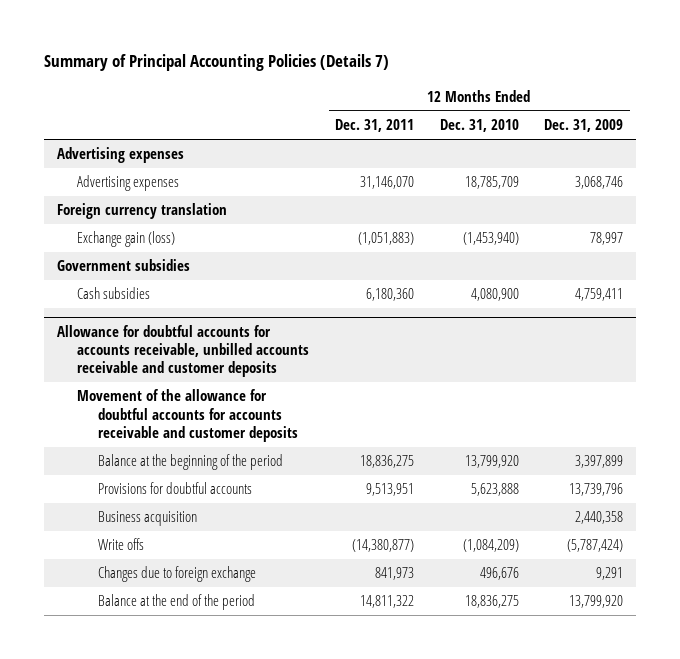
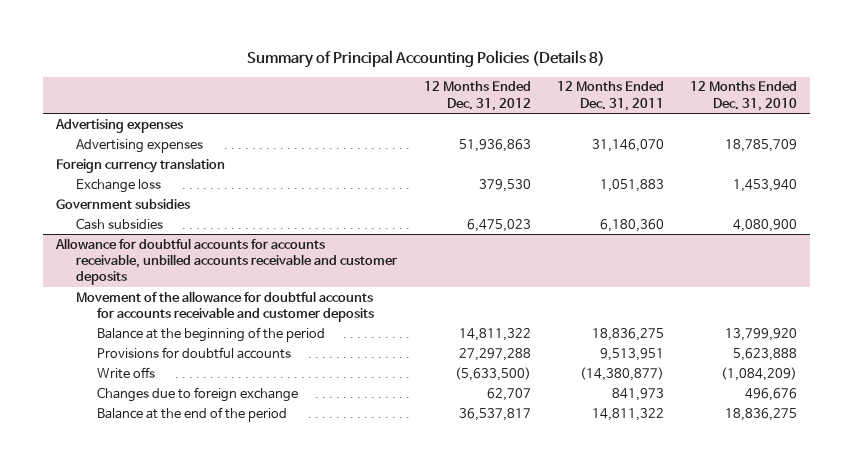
[44,54,390,72] Summary of Principal Accounting Policies (Details 7) -> [247,50,606,69] Summary of Principal Accounting Policies (Details 8)
[544,119,624,133] Dec. 31, 2009 -> none
none -> [423,81,531,111] 12 Months Ended Dec. 31, 2012
[77,231,176,248] Exchange gain (loss) -> [76,178,162,193] Exchange loss
[357,232,414,246] (1,051,883) -> [599,178,664,192] 1,051,883
[462,232,519,246] (1,453,940) -> [732,178,797,192] 1,453,940
[97,511,197,527] Business acquisition -> none

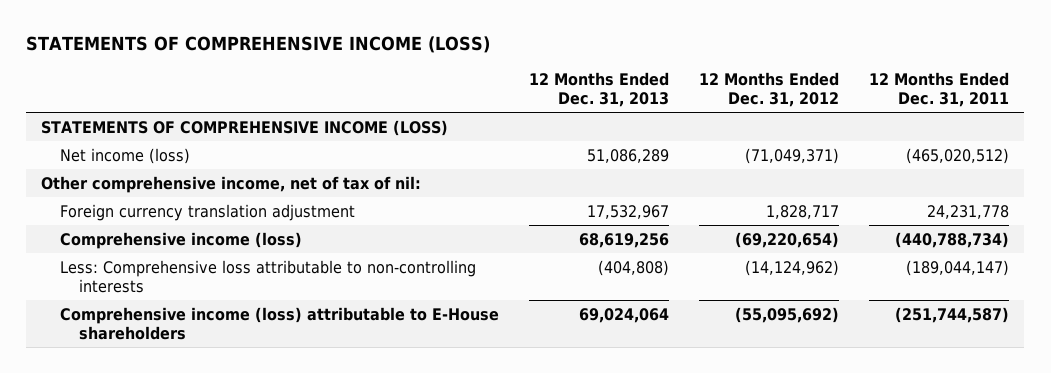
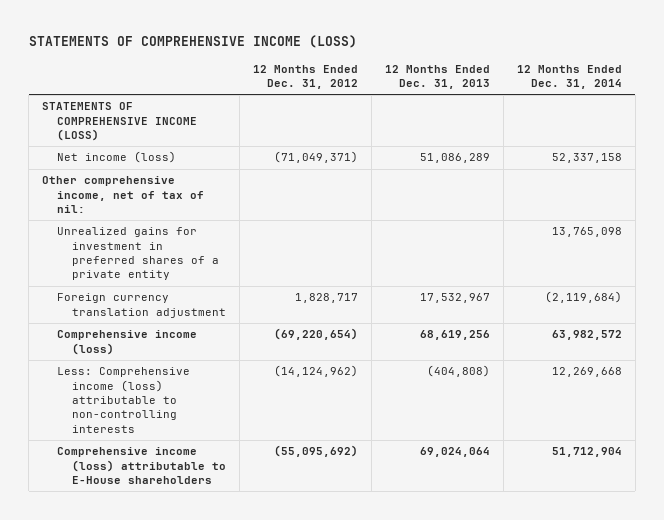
[869,71,1010,107] 12 Months Ended Dec. 31, 2011 -> none
none -> [516,64,622,89] 12 Months Ended Dec. 31, 2014
none -> [57,227,220,281] Unrealized gains for investment in preferred shares of a private entity
[60,259,477,293] Less: Comprehensive loss attributable to non-controlling interests -> [57,367,191,433] Less: Comprehensive income (loss) attributable to non-controlling interests

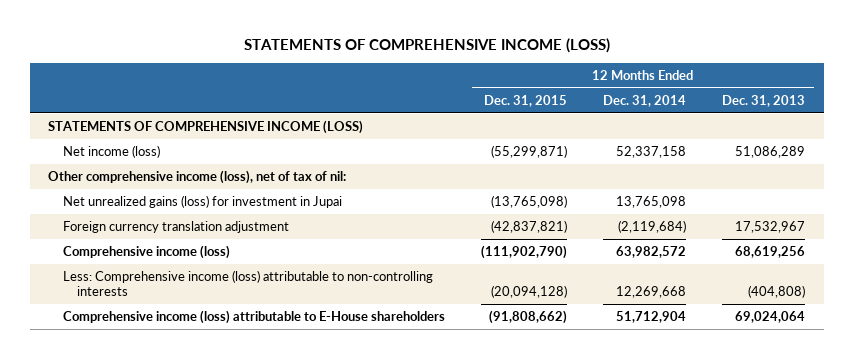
[253,64,359,89] 12 Months Ended Dec. 31, 2012 -> none
none -> [483,95,567,108] Dec. 31, 2015
[42,176,205,214] Other comprehensive income, net of tax of nil: -> [48,170,347,185] Other comprehensive income (loss), net of tax of nil:
[57,227,220,281] Unrealized gains for investment in preferred shares of a private entity -> [62,195,342,209] Net unrealized gains (loss) for investment in Jupai

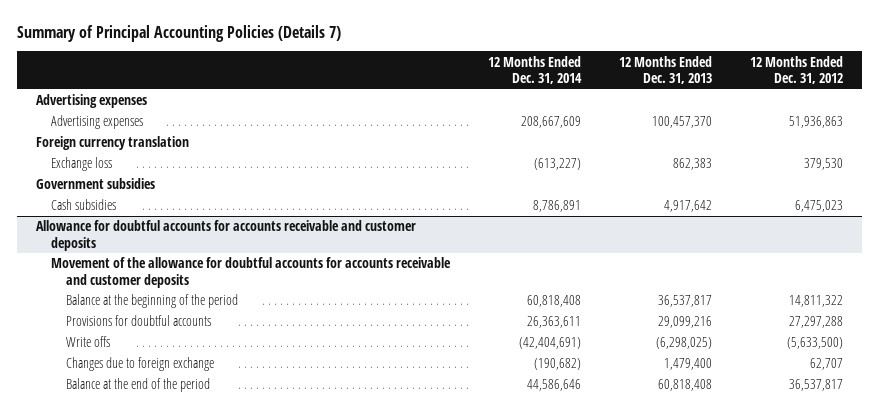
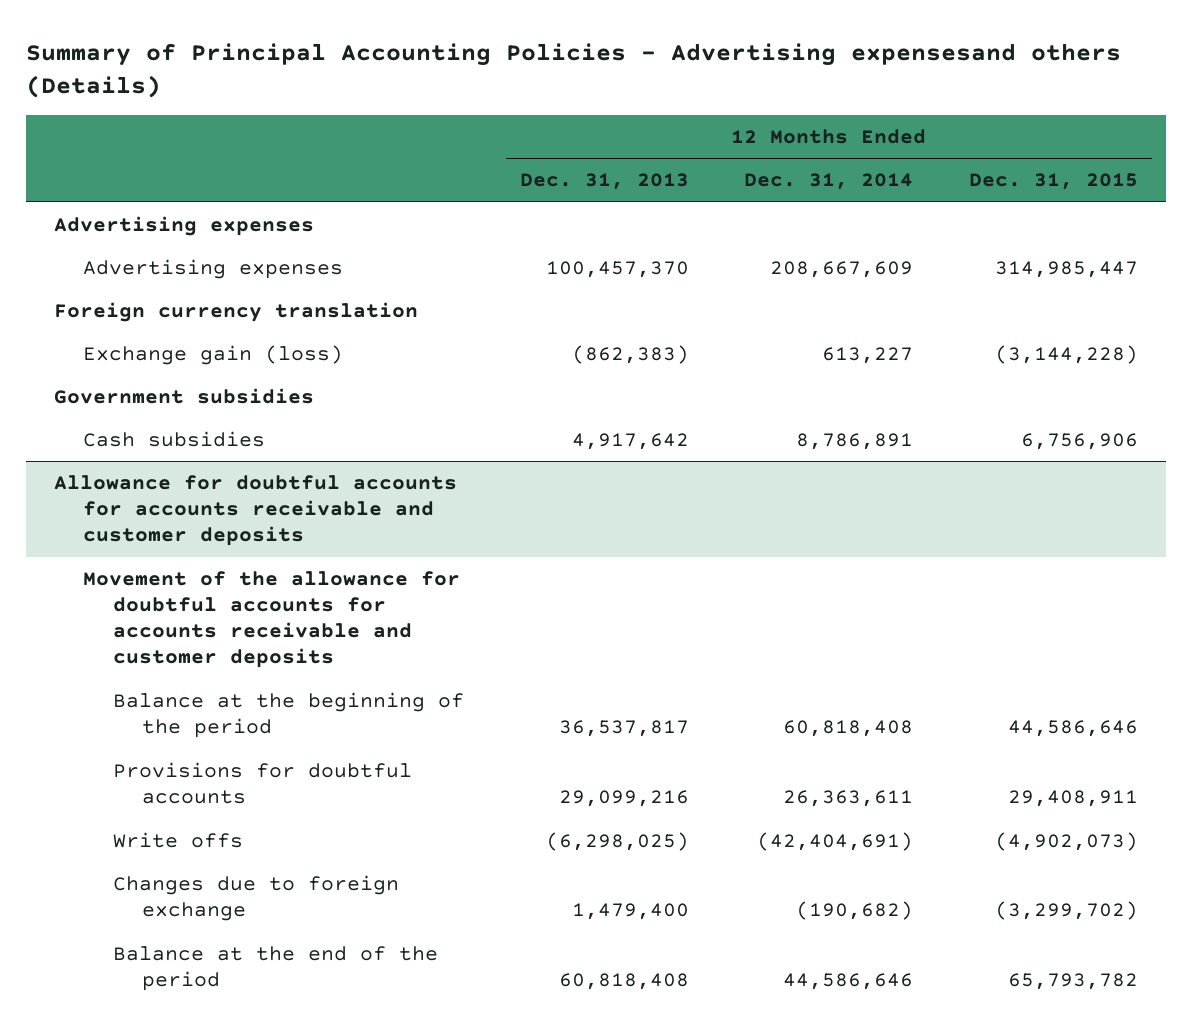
[16,24,341,42] Summary of Principal Accounting Policies (Details 7) -> [26,42,1122,99] Summary of Principal Accounting Policies - Advertising expensesand others (Details)
[750,55,844,85] 12 Months Ended Dec. 31, 2012 -> none
none -> [969,173,1139,191] Dec. 31, 2015
[51,157,113,172] Exchange loss -> [83,345,344,366] Exchange gain (loss)
[534,158,582,171] (613,227) -> [822,347,914,365] 613,227
[673,158,713,171] 862,383 -> [571,345,689,365] (862,383)

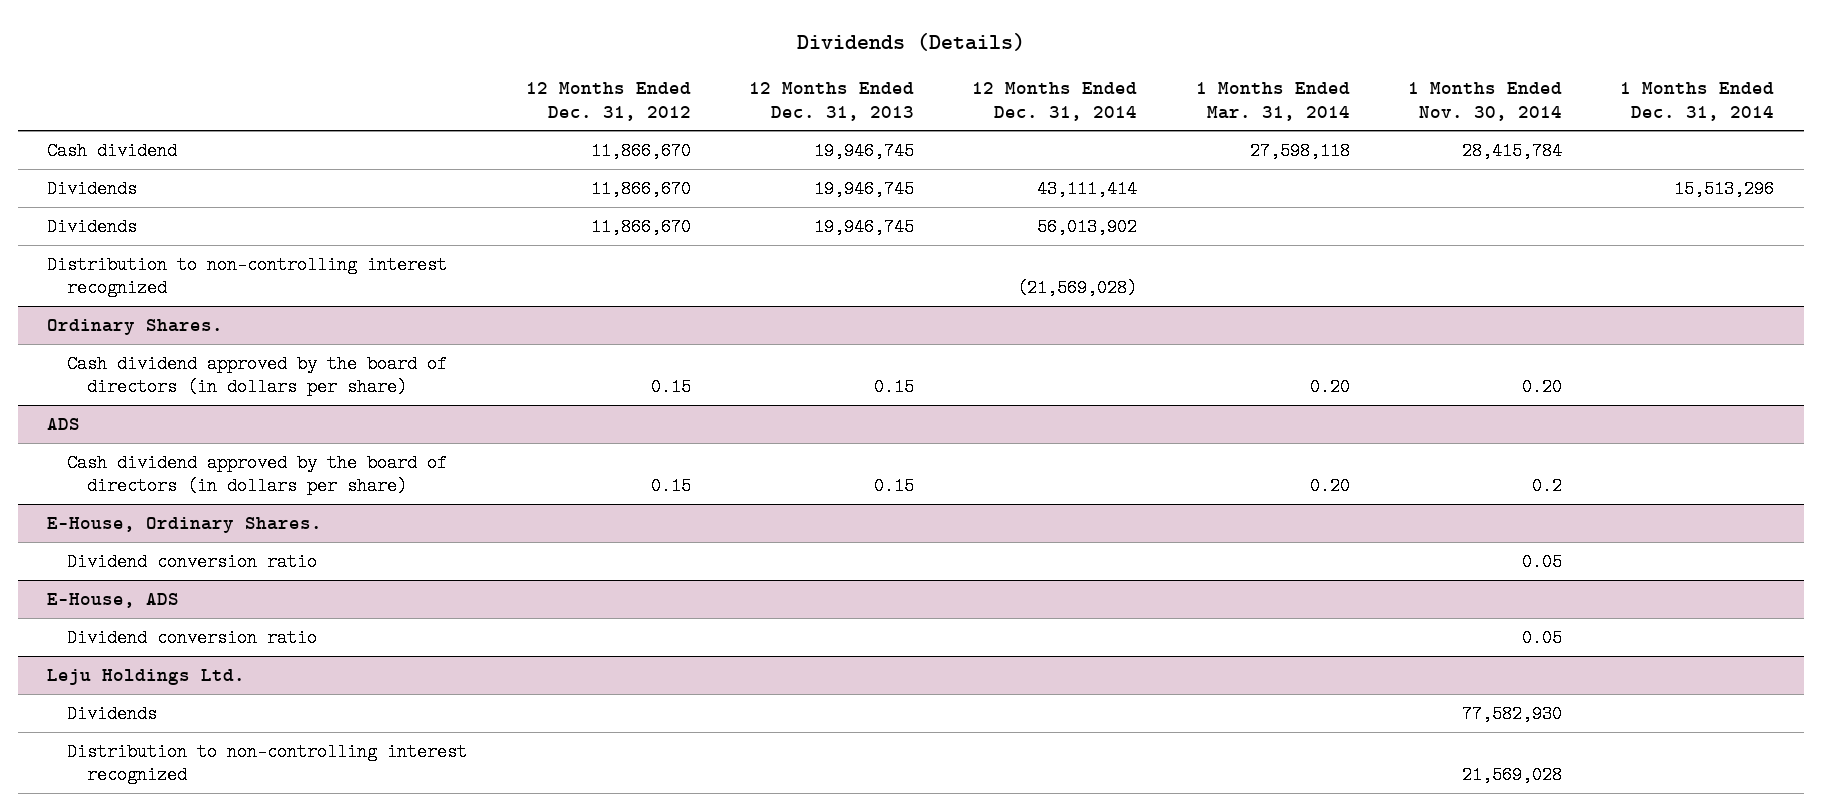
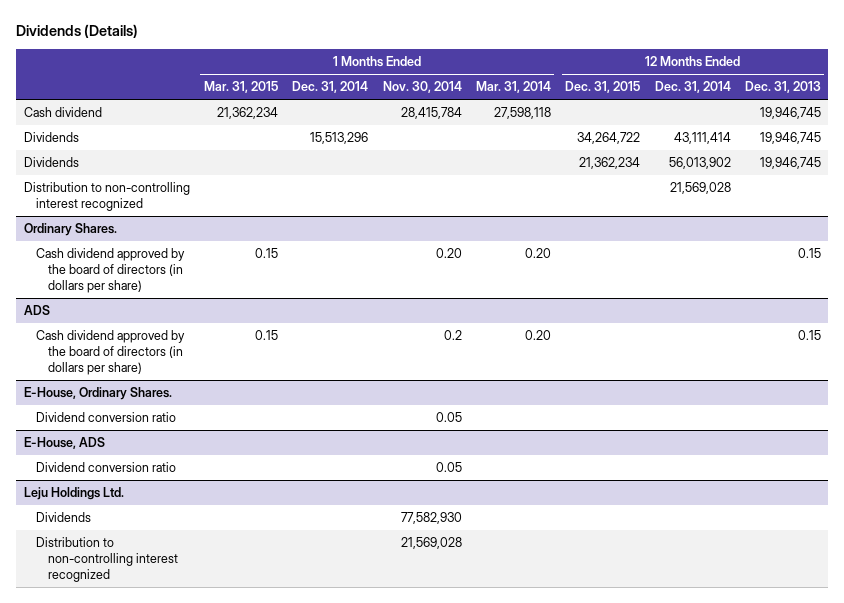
[525,82,691,121] 12 Months Ended Dec. 31, 2012 -> none
none -> [203,81,278,94] Mar. 31, 2015
none -> [565,81,641,94] Dec. 31, 2015
[1017,279,1138,298] (21,569,028) -> [669,182,731,195] 21,569,028

